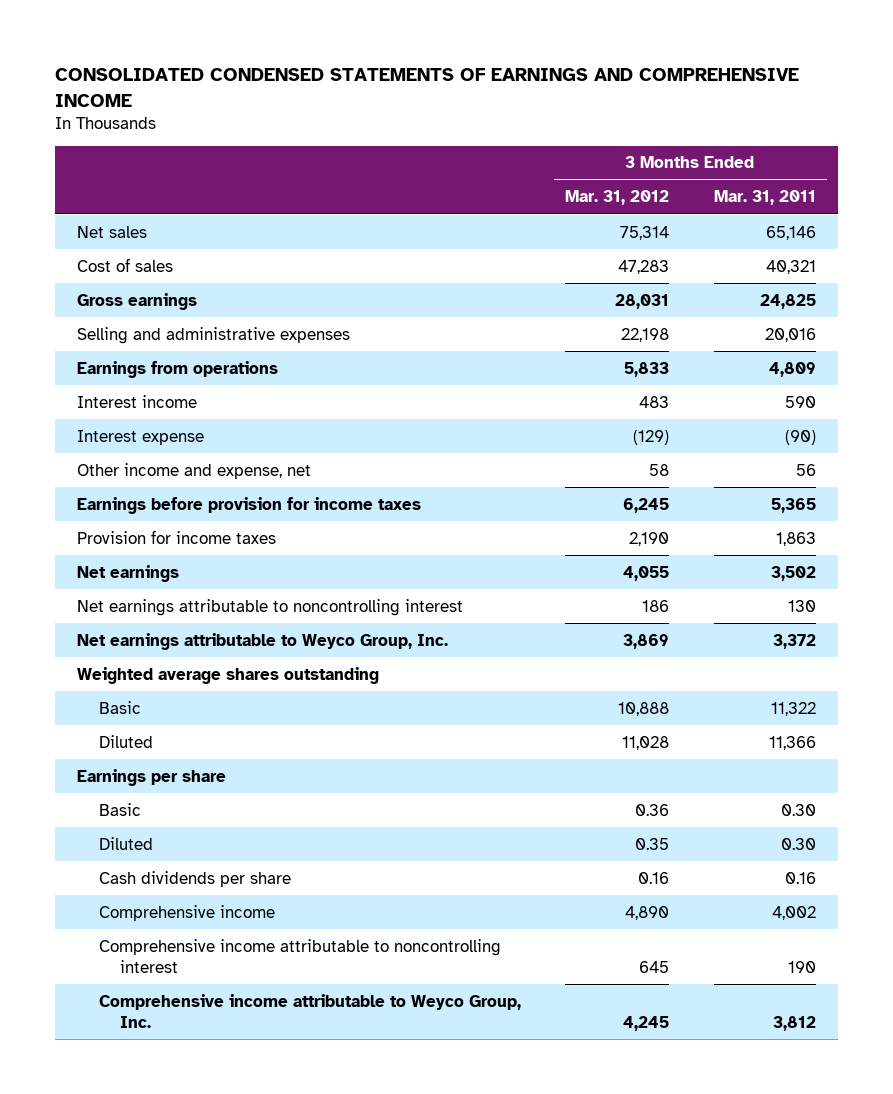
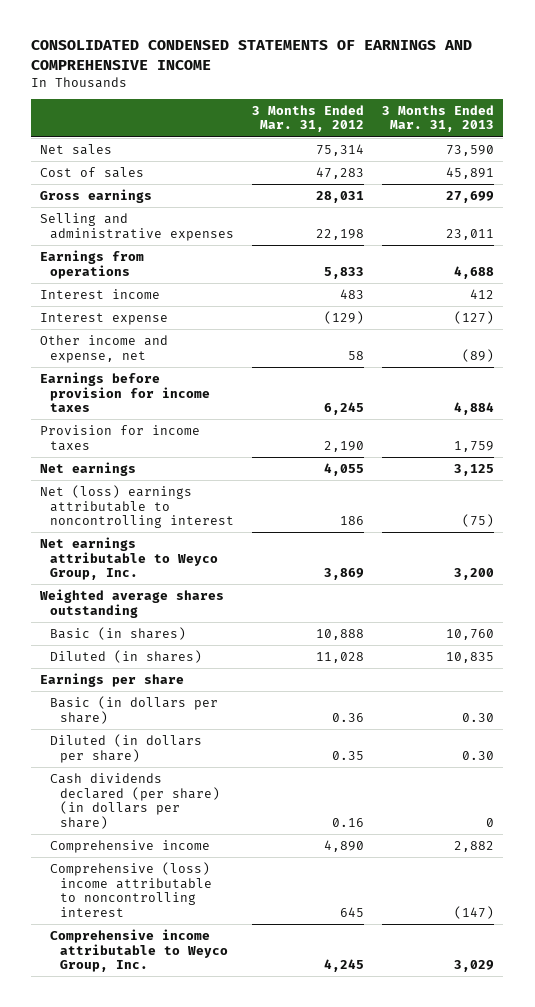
[713,190,816,206] Mar. 31, 2011 -> none
none -> [382,104,495,133] 3 Months Ended Mar. 31, 2013
[77,598,464,616] Net earnings attributable to noncontrolling interest -> [40,484,235,529] Net (loss) earnings attributable to noncontrolling interest
[98,700,141,714] Basic -> [50,626,187,640] Basic (in shares)
[98,734,153,748] Diluted -> [50,649,203,663] Diluted (in shares)
[98,802,141,816] Basic -> [50,695,219,724] Basic (in dollars per share)
[98,836,153,850] Diluted -> [50,733,203,763] Diluted (in dollars per share)
[98,870,291,887] Cash dividends per share -> [50,772,221,829] Cash dividends declared (per share) (in dollars per share)
[98,938,501,973] Comprehensive income attributable to noncontrolling interest -> [50,861,213,917] Comprehensive (loss) income attributable to noncontrolling interest

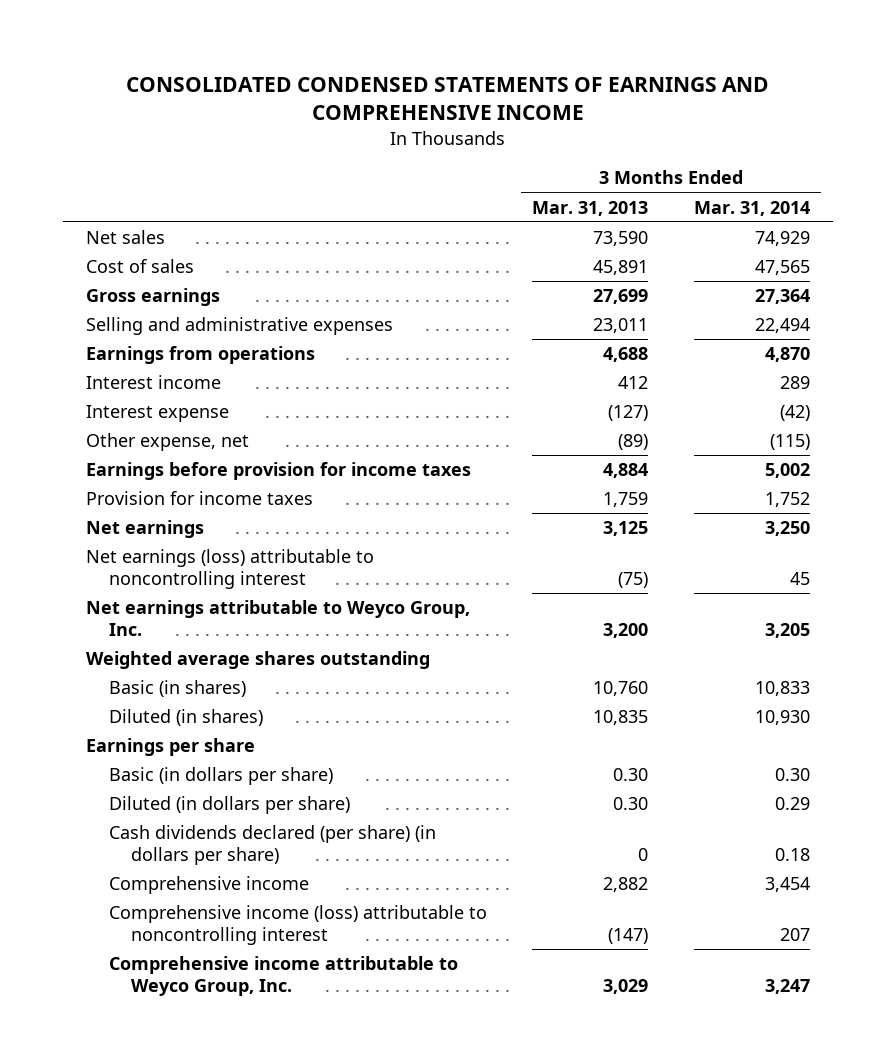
[252,104,365,133] 3 Months Ended Mar. 31, 2012 -> none
none -> [693,200,810,216] Mar. 31, 2014
[40,334,169,363] Other income and expense, net -> [86,433,250,452] Other expense, net
[40,484,235,529] Net (loss) earnings attributable to noncontrolling interest -> [86,549,375,589] Net earnings (loss) attributable to noncontrolling interest
[50,861,213,917] Comprehensive (loss) income attributable to noncontrolling interest -> [108,905,487,945] Comprehensive income (loss) attributable to noncontrolling interest

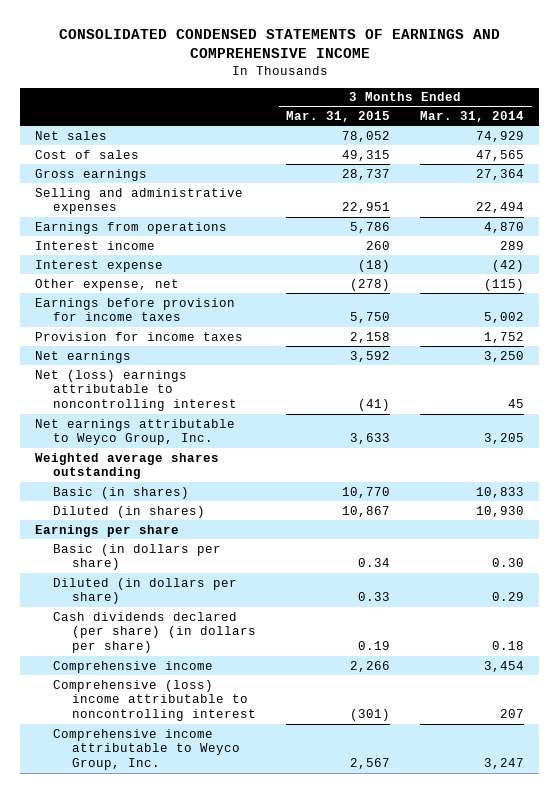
[532,200,649,216] Mar. 31, 2013 -> none
none -> [286,111,391,123] Mar. 31, 2015
[86,549,375,589] Net earnings (loss) attributable to noncontrolling interest -> [34,369,238,412] Net (loss) earnings attributable to noncontrolling interest
[108,905,487,945] Comprehensive income (loss) attributable to noncontrolling interest -> [53,679,257,722] Comprehensive (loss) income attributable to noncontrolling interest

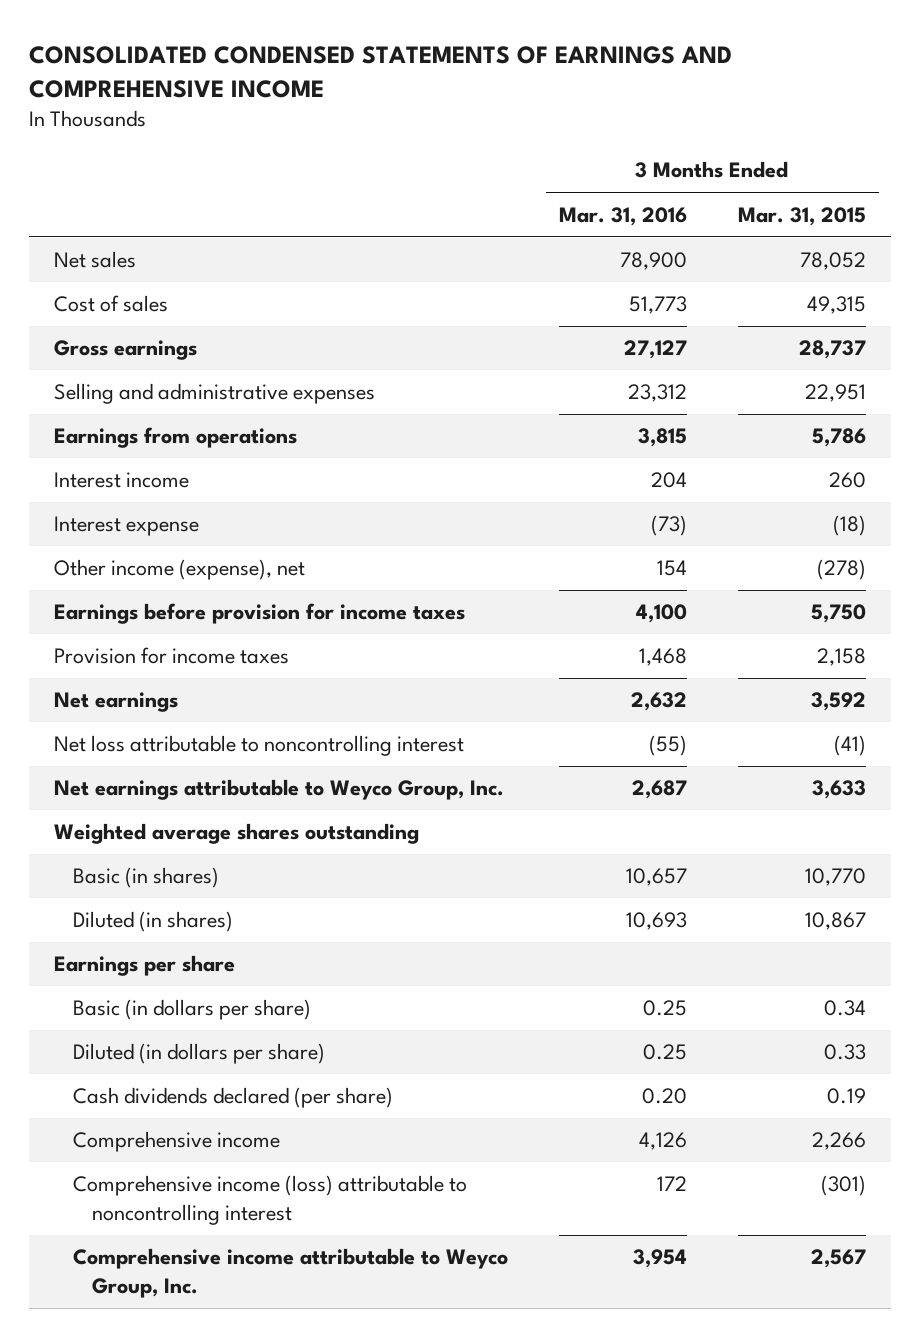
[420,111,525,123] Mar. 31, 2014 -> none
none -> [559,206,688,226] Mar. 31, 2016
[34,278,179,291] Other expense, net -> [54,559,306,581] Other income (expense), net
[34,369,238,412] Net (loss) earnings attributable to noncontrolling interest -> [54,735,465,757] Net loss attributable to noncontrolling interest
[53,611,257,654] Cash dividends declared (per share) (in dollars per share) -> [73,1087,394,1109] Cash dividends declared (per share)
[53,679,257,722] Comprehensive (loss) income attributable to noncontrolling interest -> [73,1175,468,1225] Comprehensive income (loss) attributable to noncontrolling interest

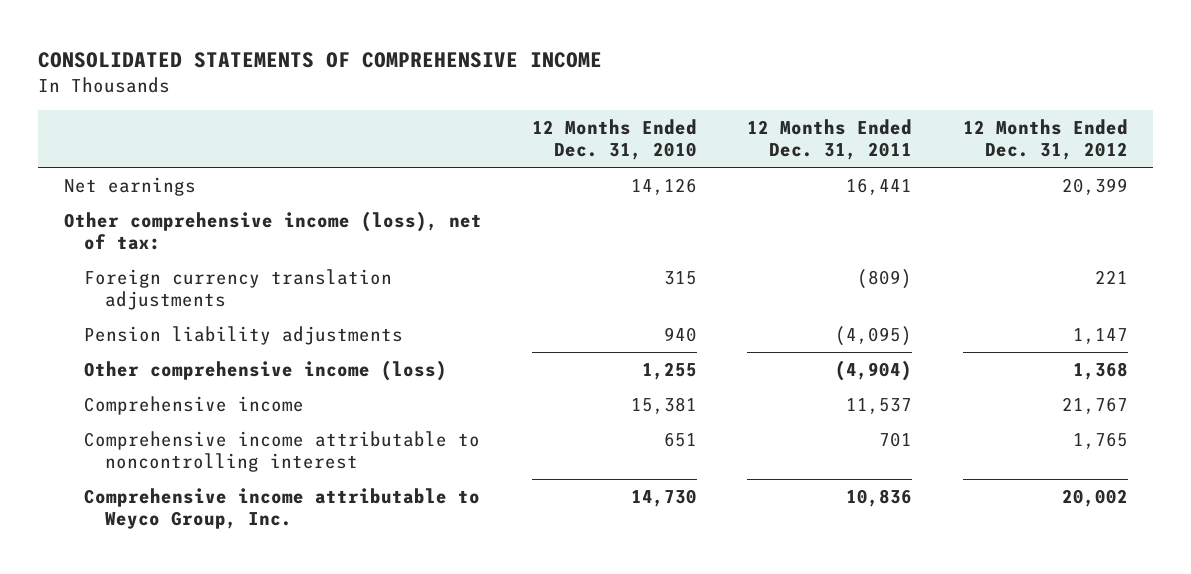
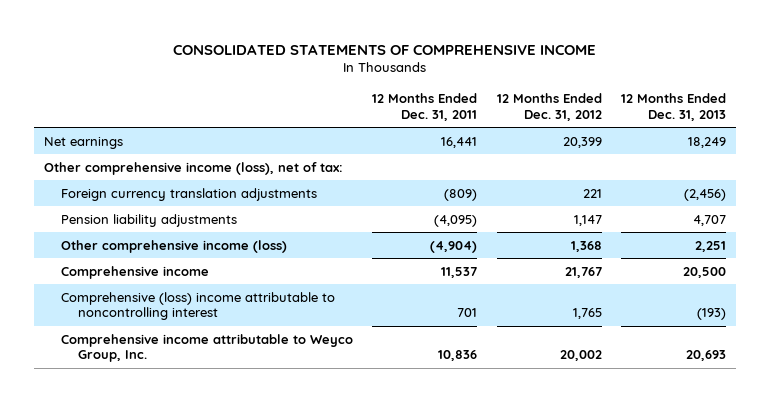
[531,119,697,161] 12 Months Ended Dec. 31, 2010 -> none
none -> [621,92,727,121] 12 Months Ended Dec. 31, 2013
[84,430,481,472] Comprehensive income attributable to noncontrolling interest -> [61,291,336,321] Comprehensive (loss) income attributable to noncontrolling interest

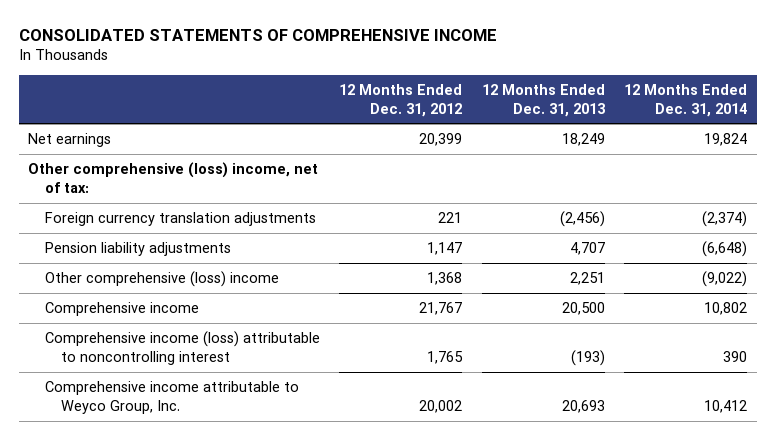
[372,92,478,121] 12 Months Ended Dec. 31, 2011 -> none
none -> [624,83,748,117] 12 Months Ended Dec. 31, 2014
[44,161,344,175] Other comprehensive income (loss), net of tax: -> [28,162,319,193] Other comprehensive (loss) income, net of tax:
[61,239,288,253] Other comprehensive income (loss) -> [44,271,279,288] Other comprehensive (loss) income
[61,291,336,321] Comprehensive (loss) income attributable to noncontrolling interest -> [44,331,320,365] Comprehensive income (loss) attributable to noncontrolling interest

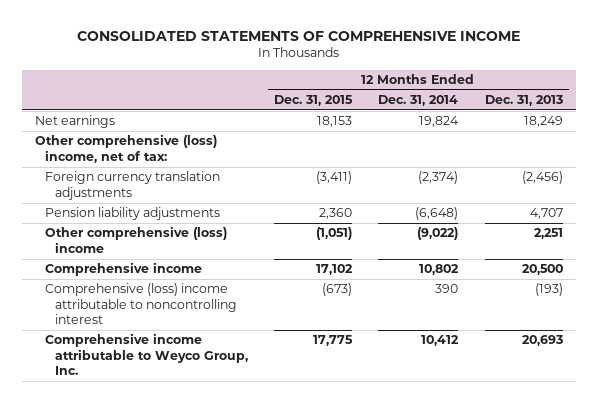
[339,83,463,117] 12 Months Ended Dec. 31, 2012 -> none
none -> [274,95,354,107] Dec. 31, 2015
[44,331,320,365] Comprehensive income (loss) attributable to noncontrolling interest -> [44,283,237,325] Comprehensive (loss) income attributable to noncontrolling interest

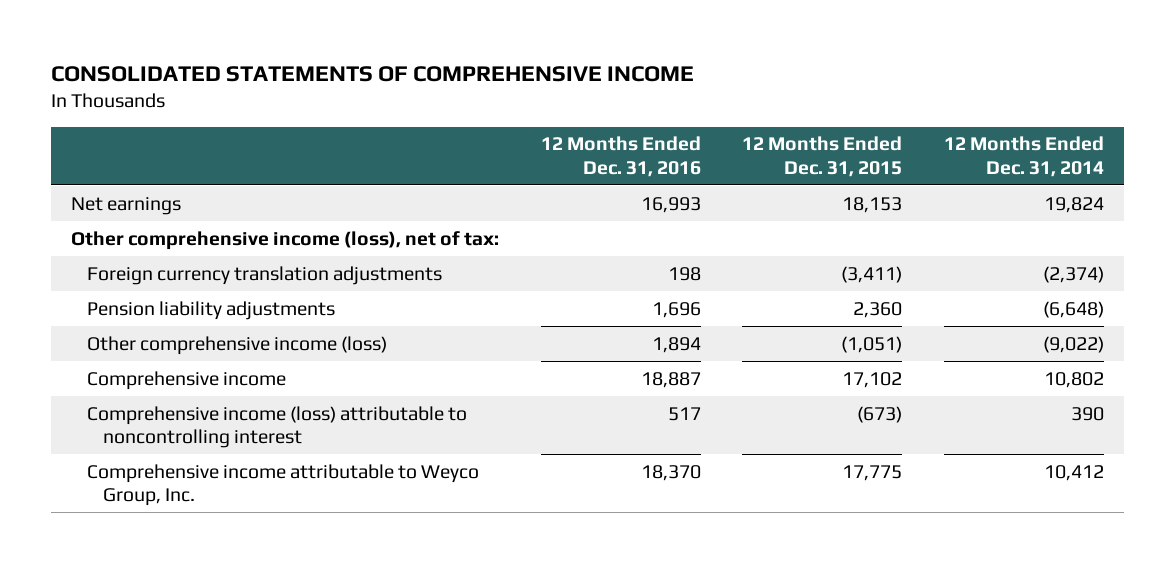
[484,95,563,107] Dec. 31, 2013 -> none
none -> [540,136,701,177] 12 Months Ended Dec. 31, 2016
[34,134,217,163] Other comprehensive (loss) income, net of tax: -> [71,230,500,250] Other comprehensive income (loss), net of tax:
[44,226,227,253] Other comprehensive (loss) income -> [87,335,388,355] Other comprehensive income (loss)
[44,283,237,325] Comprehensive (loss) income attributable to noncontrolling interest -> [87,405,468,449] Comprehensive income (loss) attributable to noncontrolling interest

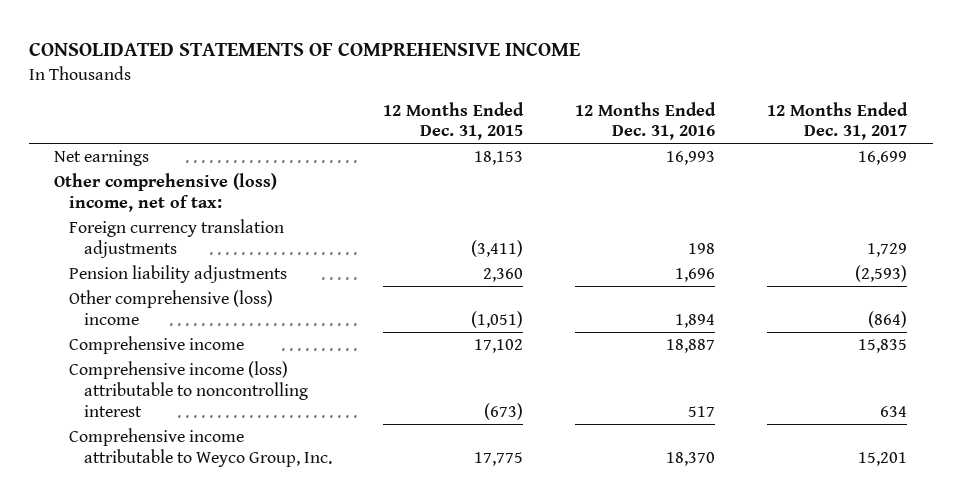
[943,136,1104,177] 12 Months Ended Dec. 31, 2014 -> none
none -> [767,101,909,141] 12 Months Ended Dec. 31, 2017
[71,230,500,250] Other comprehensive income (loss), net of tax: -> [54,173,278,212] Other comprehensive (loss) income, net of tax:
[87,335,388,355] Other comprehensive income (loss) -> [68,290,273,325] Other comprehensive (loss) income

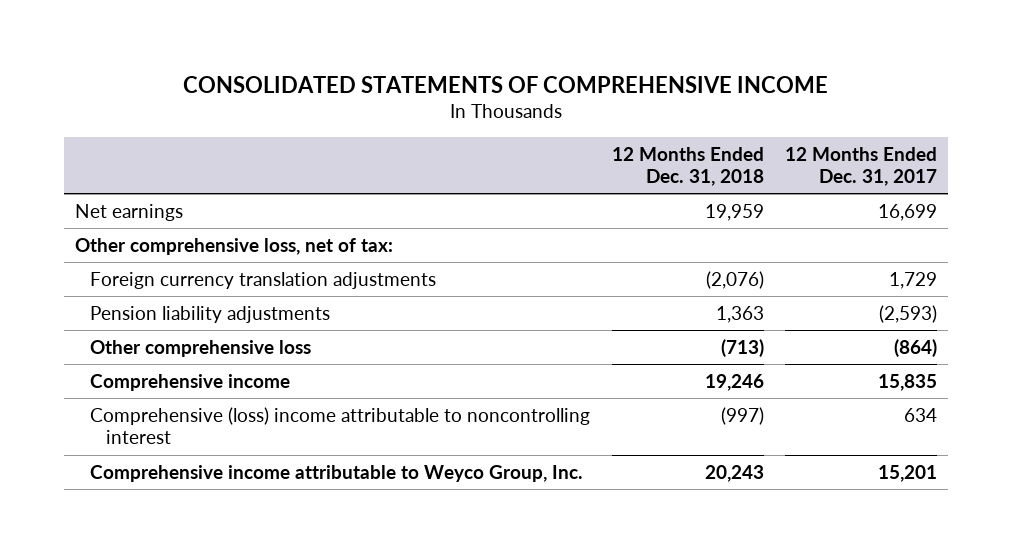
[383,101,525,141] 12 Months Ended Dec. 31, 2015 -> none
[575,101,717,141] 12 Months Ended Dec. 31, 2016 -> none
none -> [611,146,764,186] 12 Months Ended Dec. 31, 2018
[54,173,278,212] Other comprehensive (loss) income, net of tax: -> [75,237,394,255] Other comprehensive loss, net of tax:
[68,290,273,325] Other comprehensive (loss) income -> [90,339,312,357] Other comprehensive loss
[68,361,308,417] Comprehensive income (loss) attributable to noncontrolling interest -> [90,406,591,445] Comprehensive (loss) income attributable to noncontrolling interest

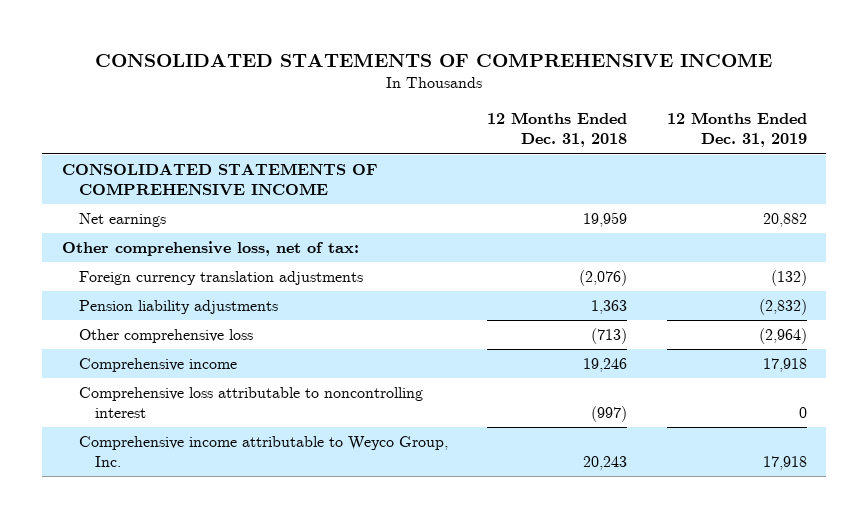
[785,146,938,186] 12 Months Ended Dec. 31, 2017 -> none
none -> [666,112,807,148] 12 Months Ended Dec. 31, 2019
none -> [61,163,378,197] CONSOLIDATED STATEMENTS OF COMPREHENSIVE INCOME
[90,406,591,445] Comprehensive (loss) income attributable to noncontrolling interest -> [78,387,423,419] Comprehensive loss attributable to noncontrolling interest

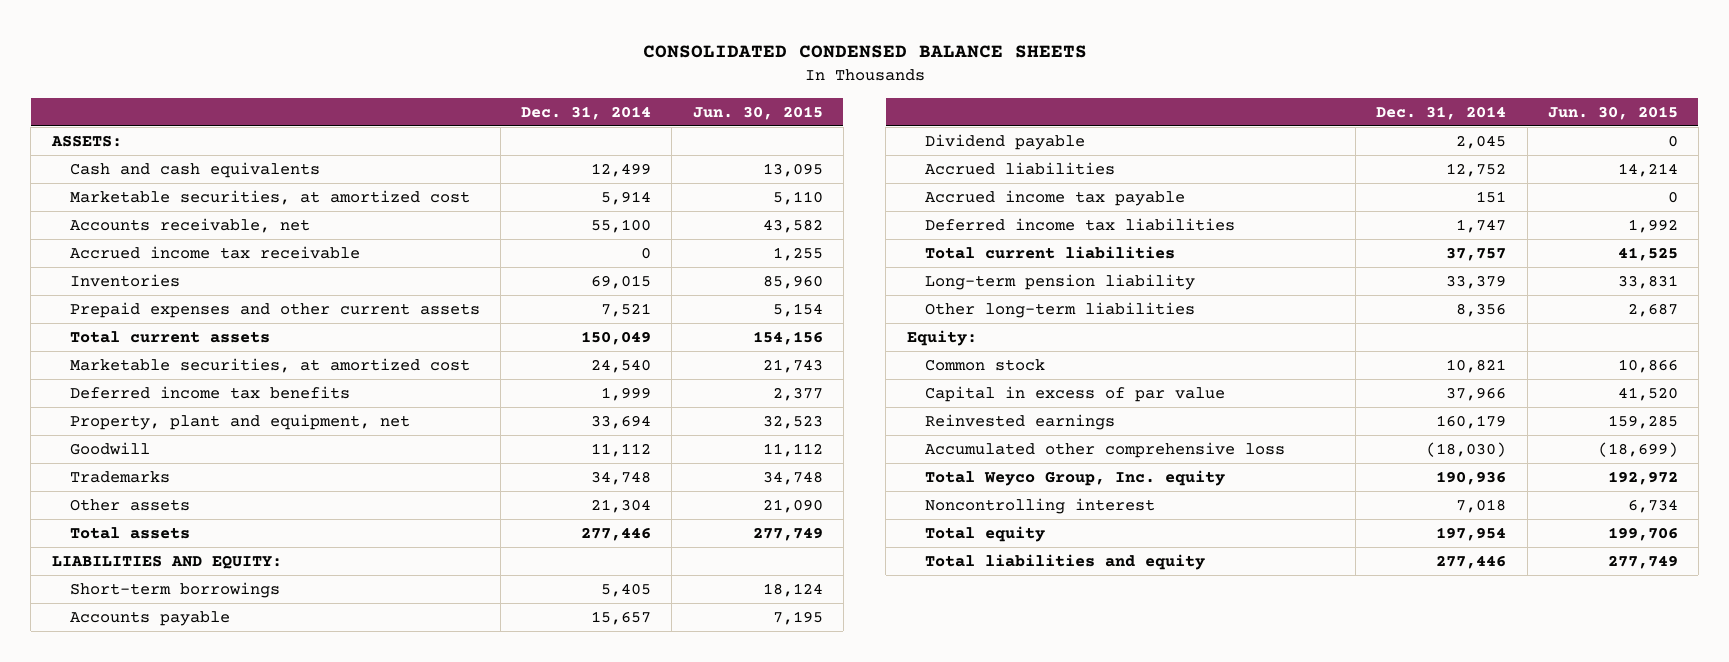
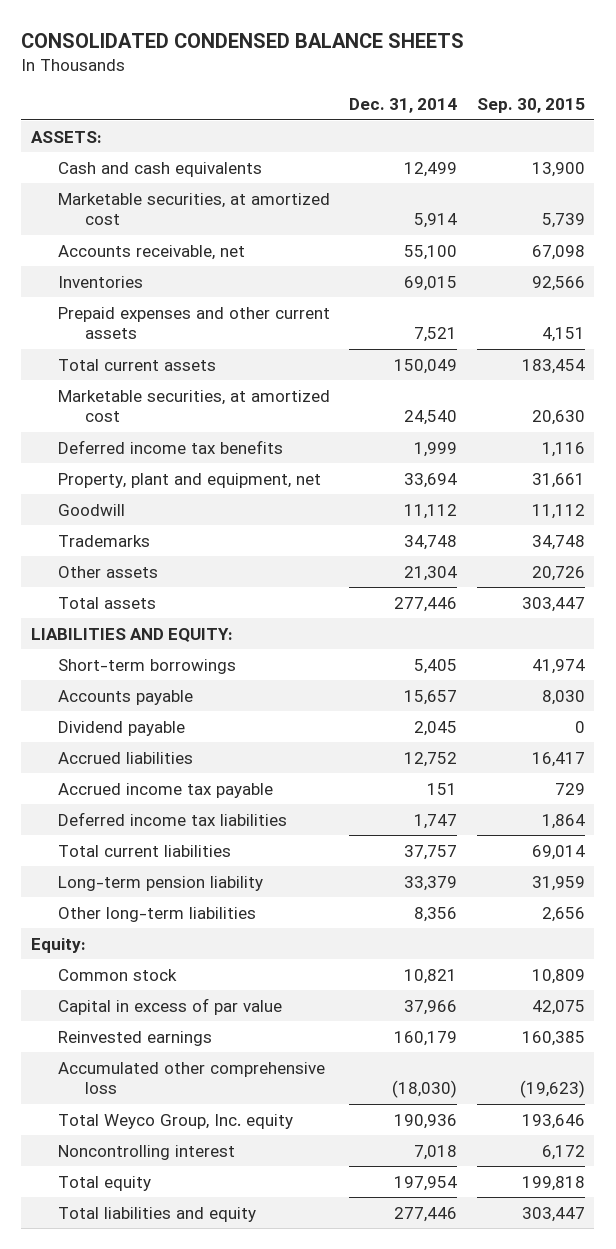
[692,105,823,120] Jun. 30, 2015 -> none
none -> [476,98,585,114] Sep. 30, 2015
[69,246,360,260] Accrued income tax receivable -> none

